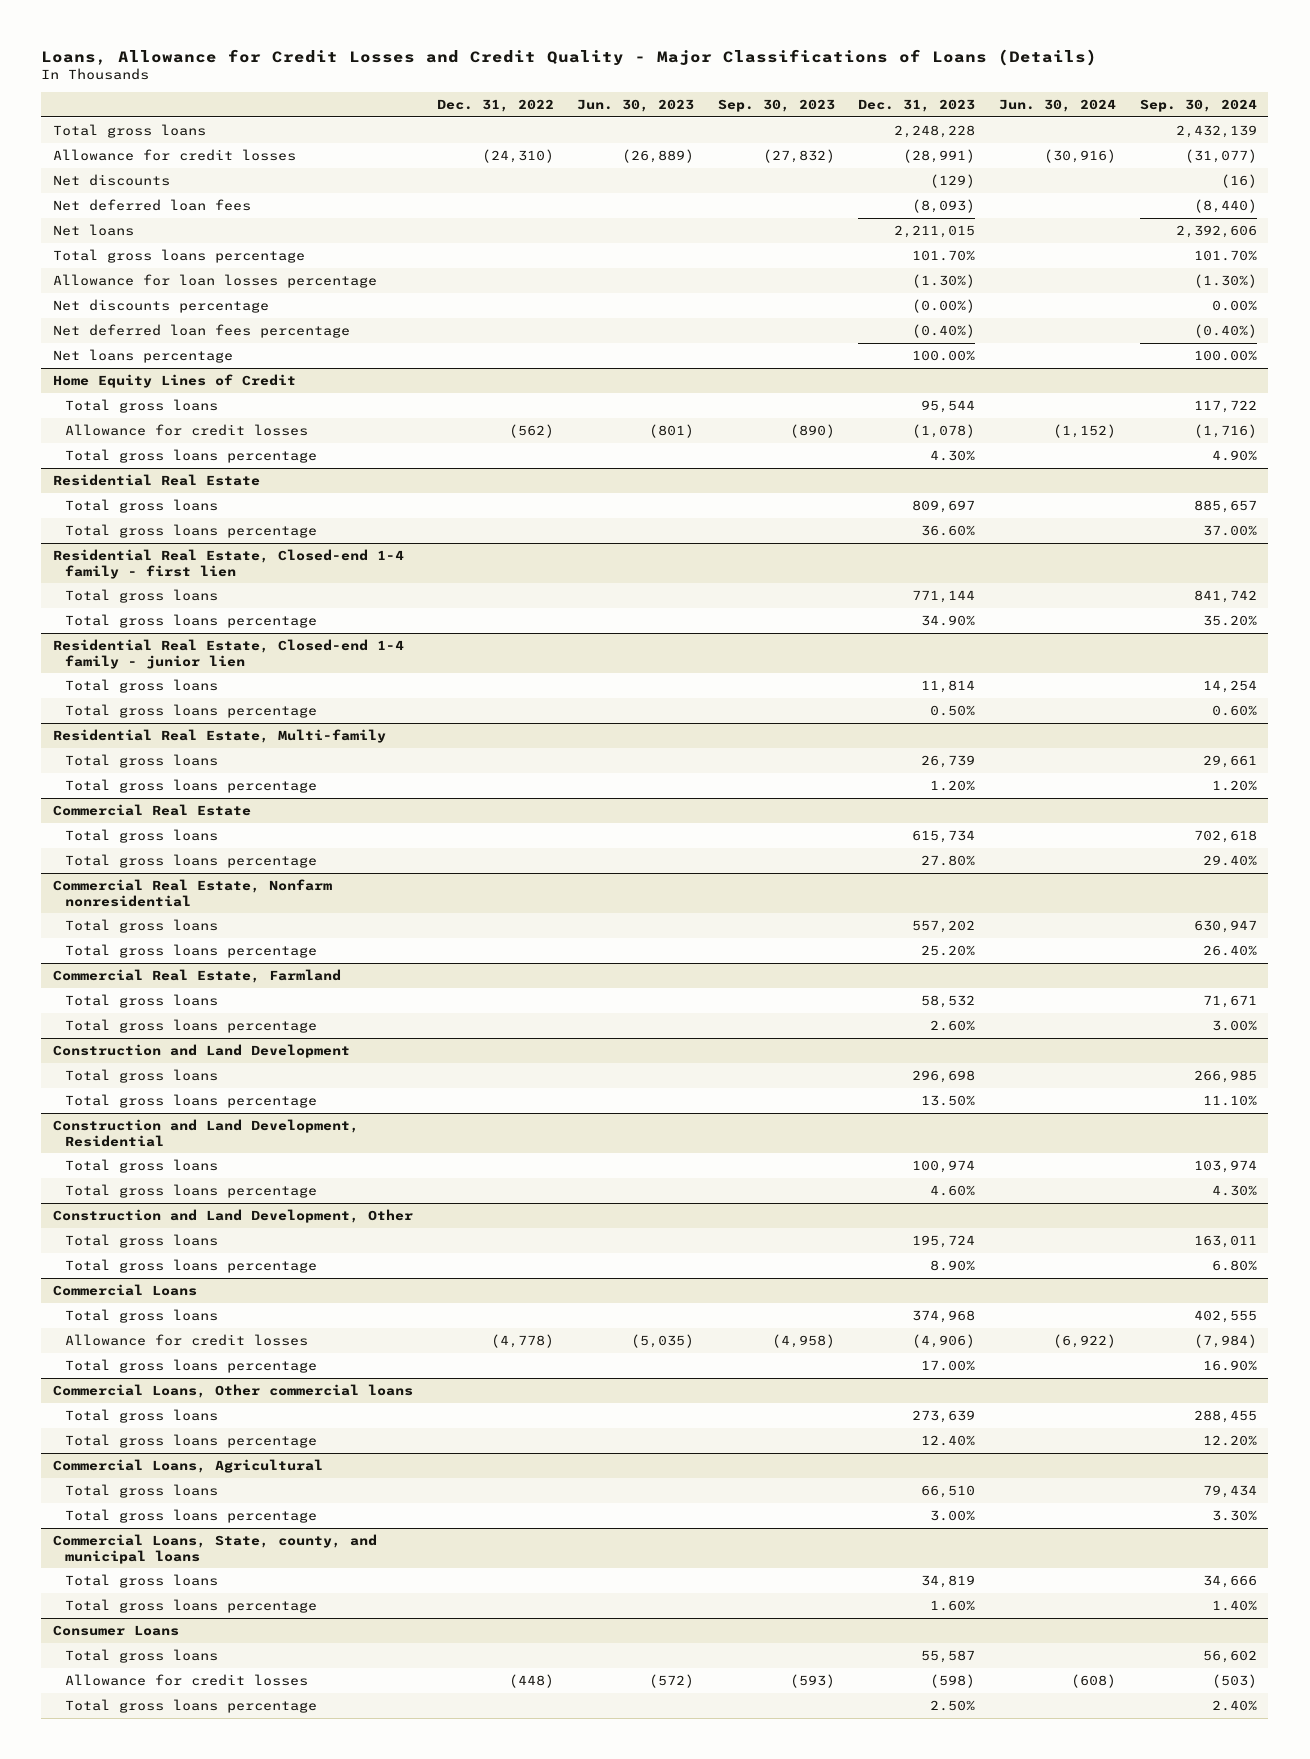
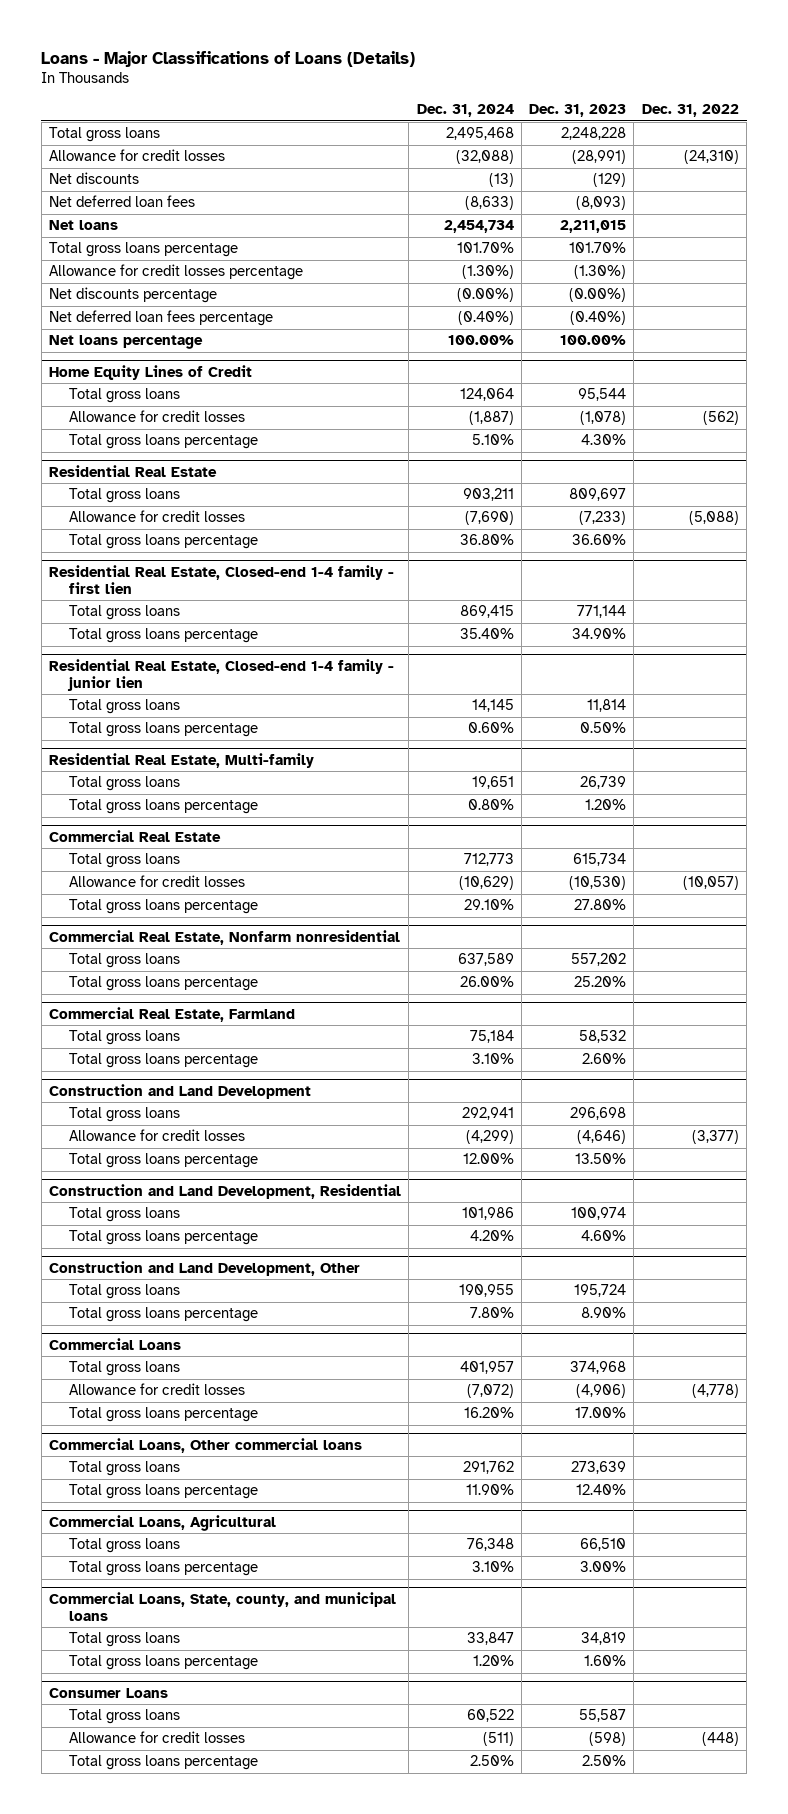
[41,48,1098,66] Loans, Allowance for Credit Losses and Credit Quality - Major Classifications of Loans (Details) -> [41,50,416,67] Loans - Major Classifications of Loans (Details)
[577,98,695,112] Jun. 30, 2023 -> none
[717,98,835,112] Sep. 30, 2023 -> none
[998,98,1116,112] Jun. 30, 2024 -> none
[1139,98,1257,112] Sep. 30, 2024 -> none
none -> [416,104,514,118] Dec. 31, 2024
[53,273,378,288] Allowance for loan losses percentage -> [48,264,303,281] Allowance for credit losses percentage
none -> [69,510,246,523] Allowance for credit losses
none -> [69,875,246,888] Allowance for credit losses
none -> [69,1129,246,1142] Allowance for credit losses

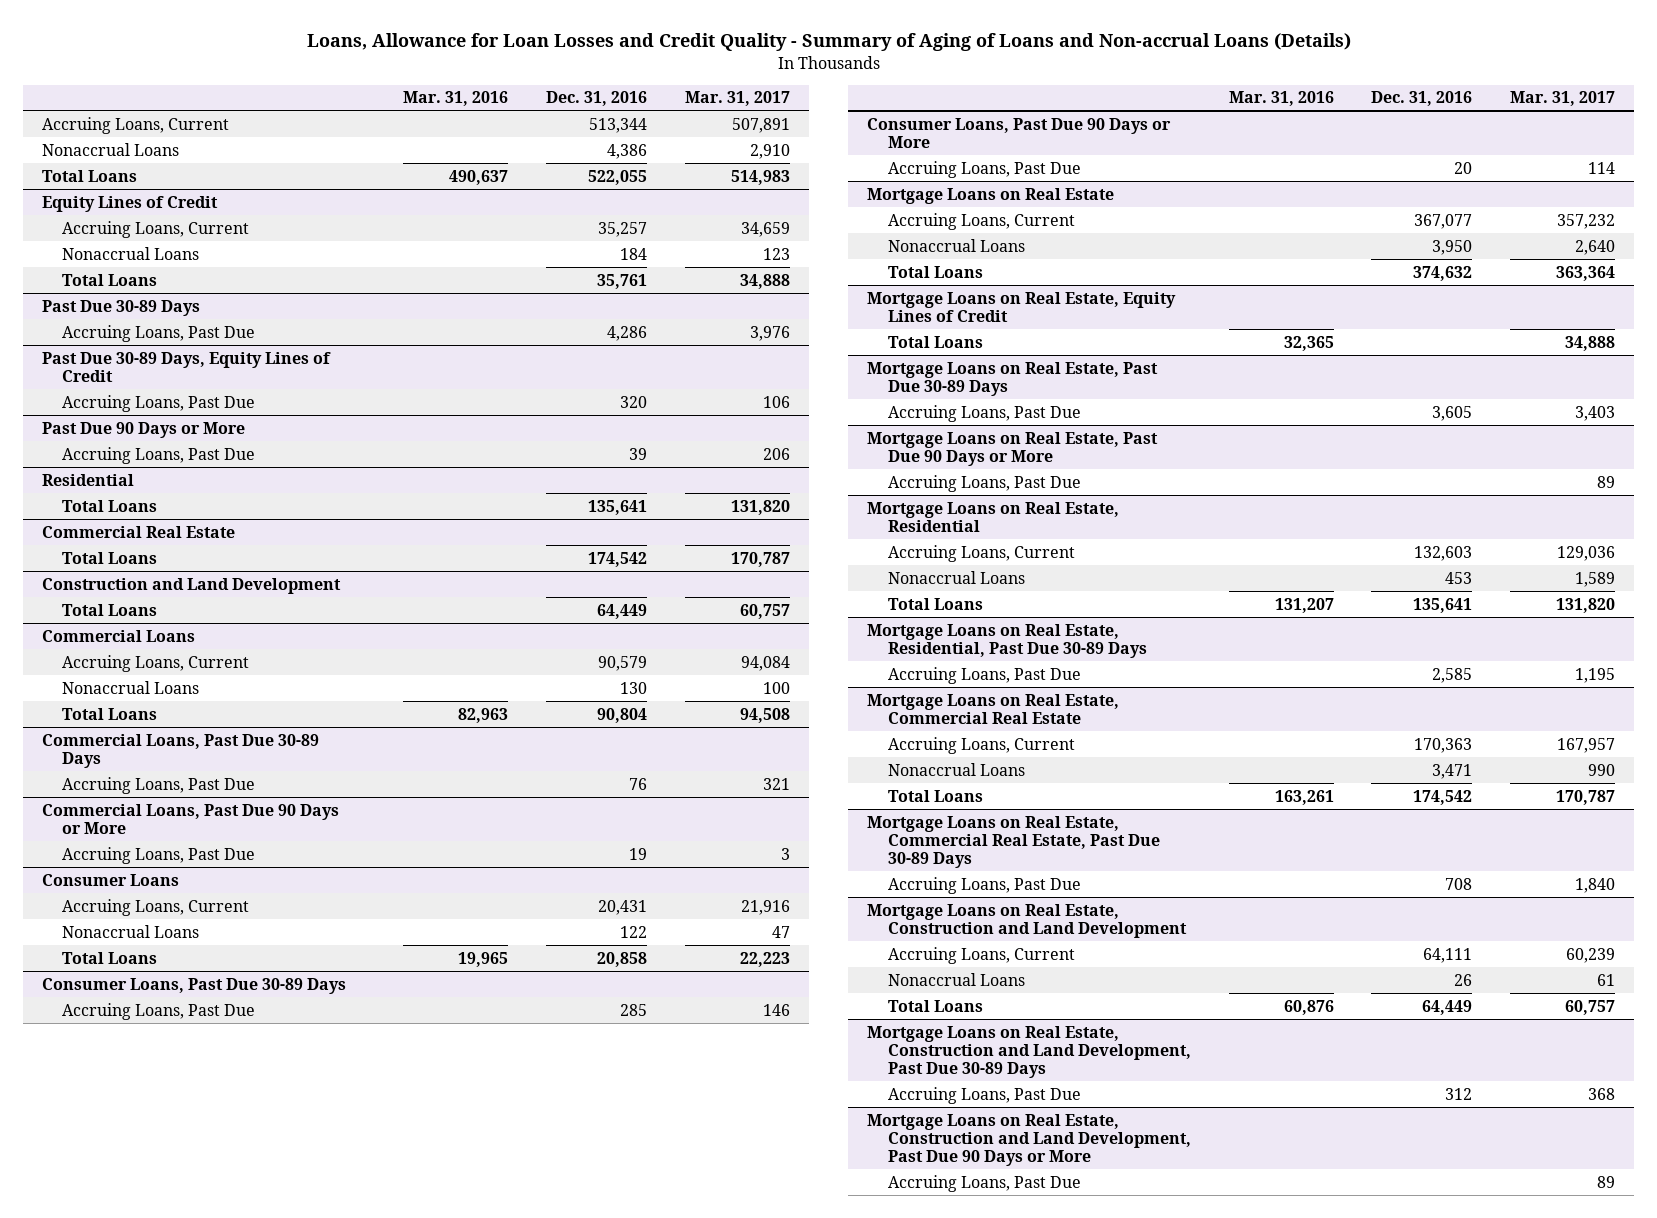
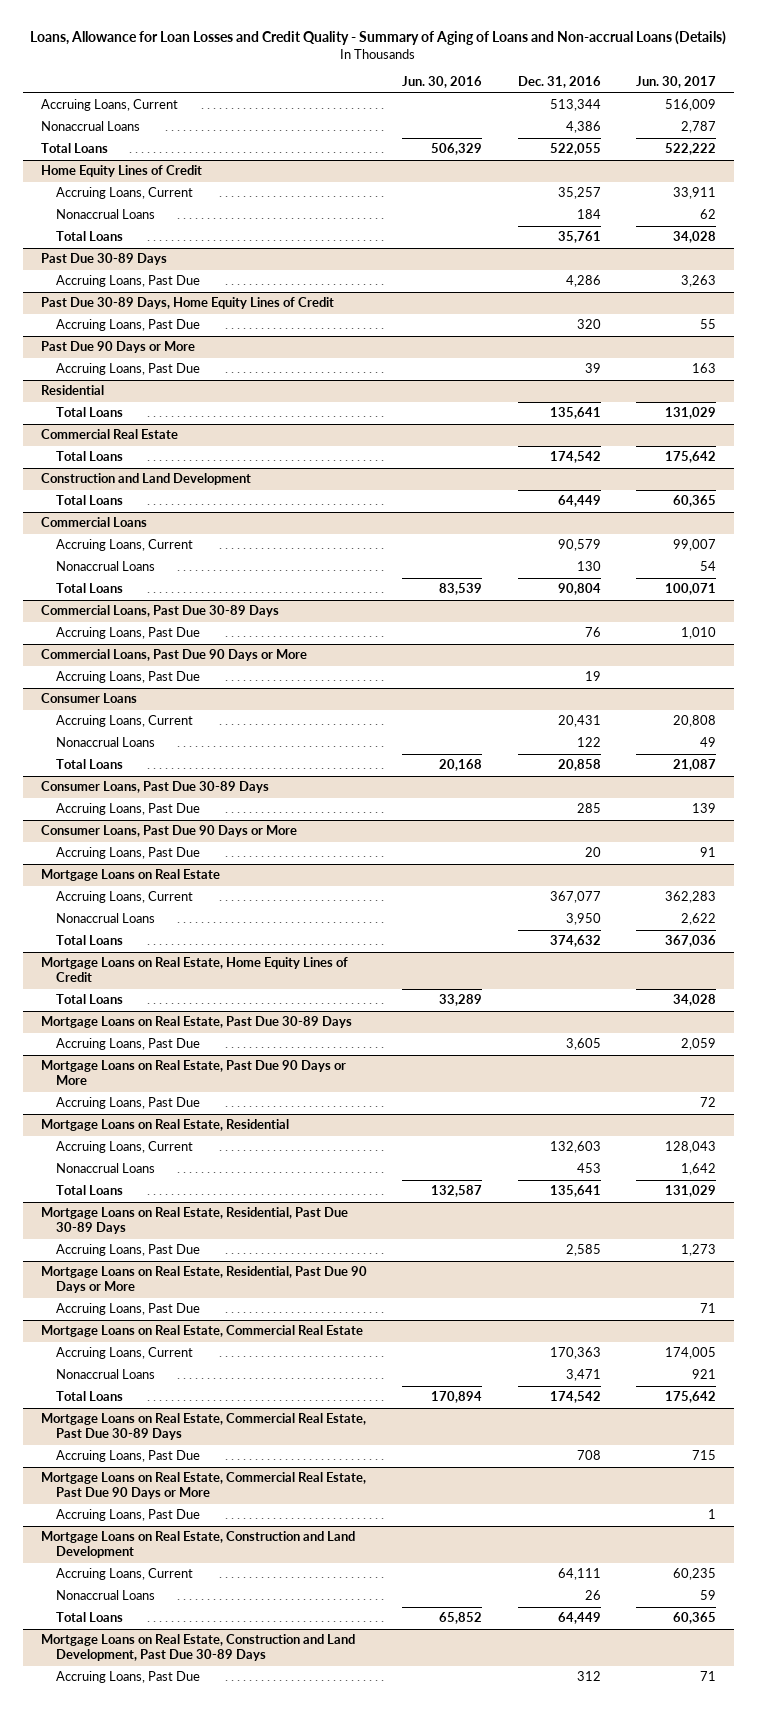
[403,91,509,107] Mar. 31, 2016 -> none
[684,91,790,107] Mar. 31, 2017 -> none
none -> [402,76,483,89] Jun. 30, 2016
none -> [636,76,717,89] Jun. 30, 2017
[41,195,218,212] Equity Lines of Credit -> [40,165,202,178] Home Equity Lines of Credit
[41,351,331,382] Past Due 30-89 Days, Equity Lines of Credit -> [40,297,334,310] Past Due 30-89 Days, Home Equity Lines of Credit
[867,291,1177,322] Mortgage Loans on Real Estate, Equity Lines of Credit -> [40,957,348,983] Mortgage Loans on Real Estate, Home Equity Lines of Credit
none -> [40,1266,367,1294] Mortgage Loans on Real Estate, Residential, Past Due 90 Days or More
none -> [55,1303,200,1316] Accruing Loans, Past Due
none -> [40,1472,366,1500] Mortgage Loans on Real Estate, Commercial Real Estate, Past Due 90 Days or More
none -> [55,1509,200,1522] Accruing Loans, Past Due
[867,1113,1191,1167] Mortgage Loans on Real Estate, Construction and Land Development, Past Due 90 Days or More -> none
[887,1174,1081,1192] Accruing Loans, Past Due -> none

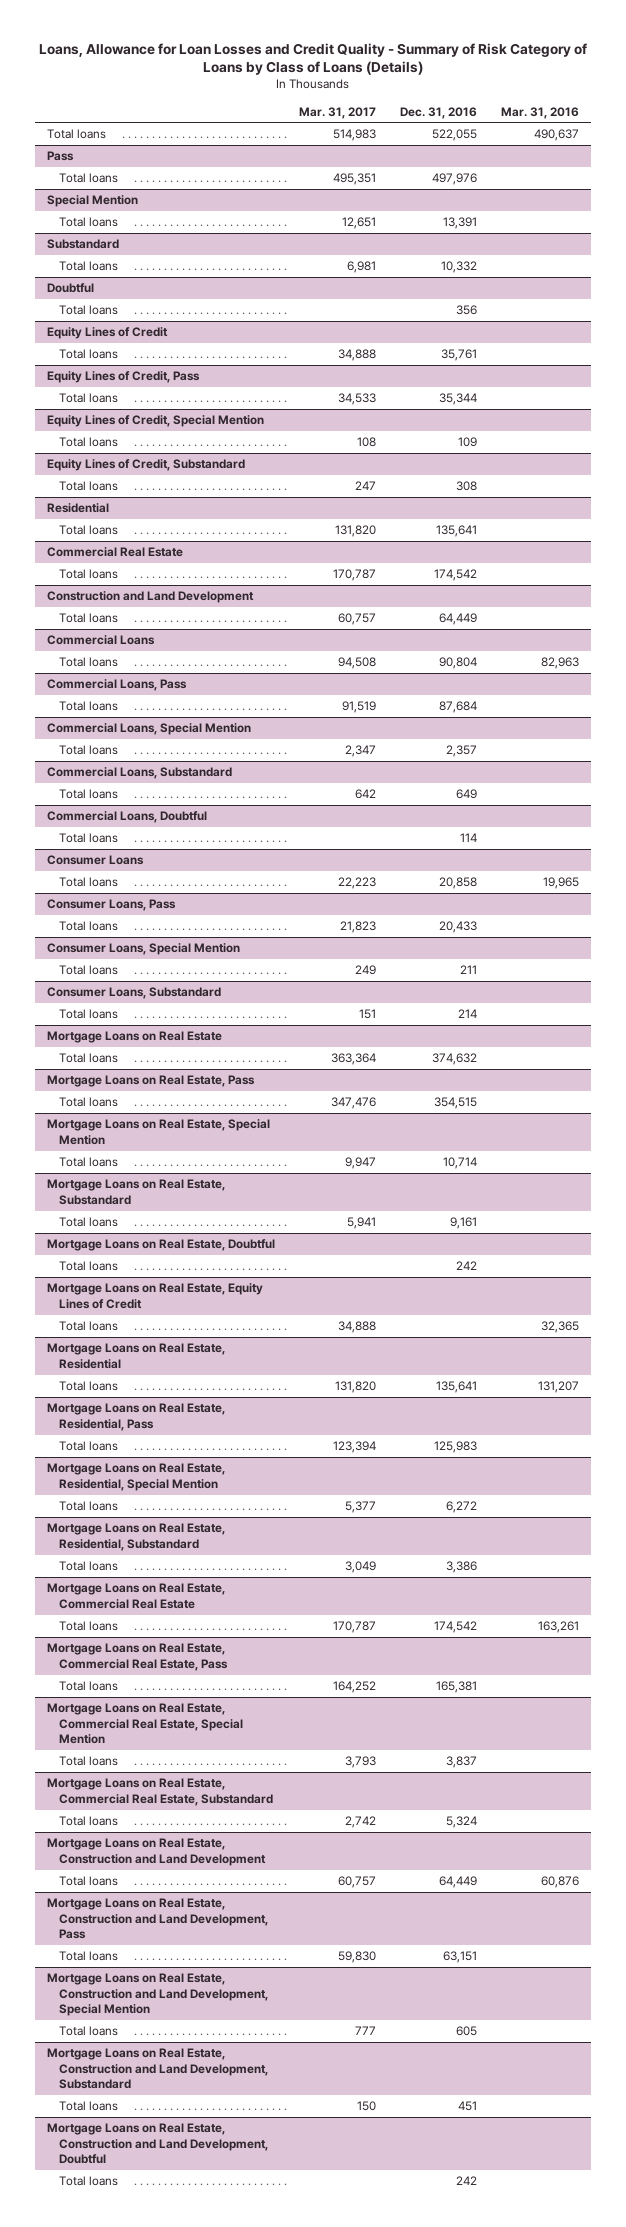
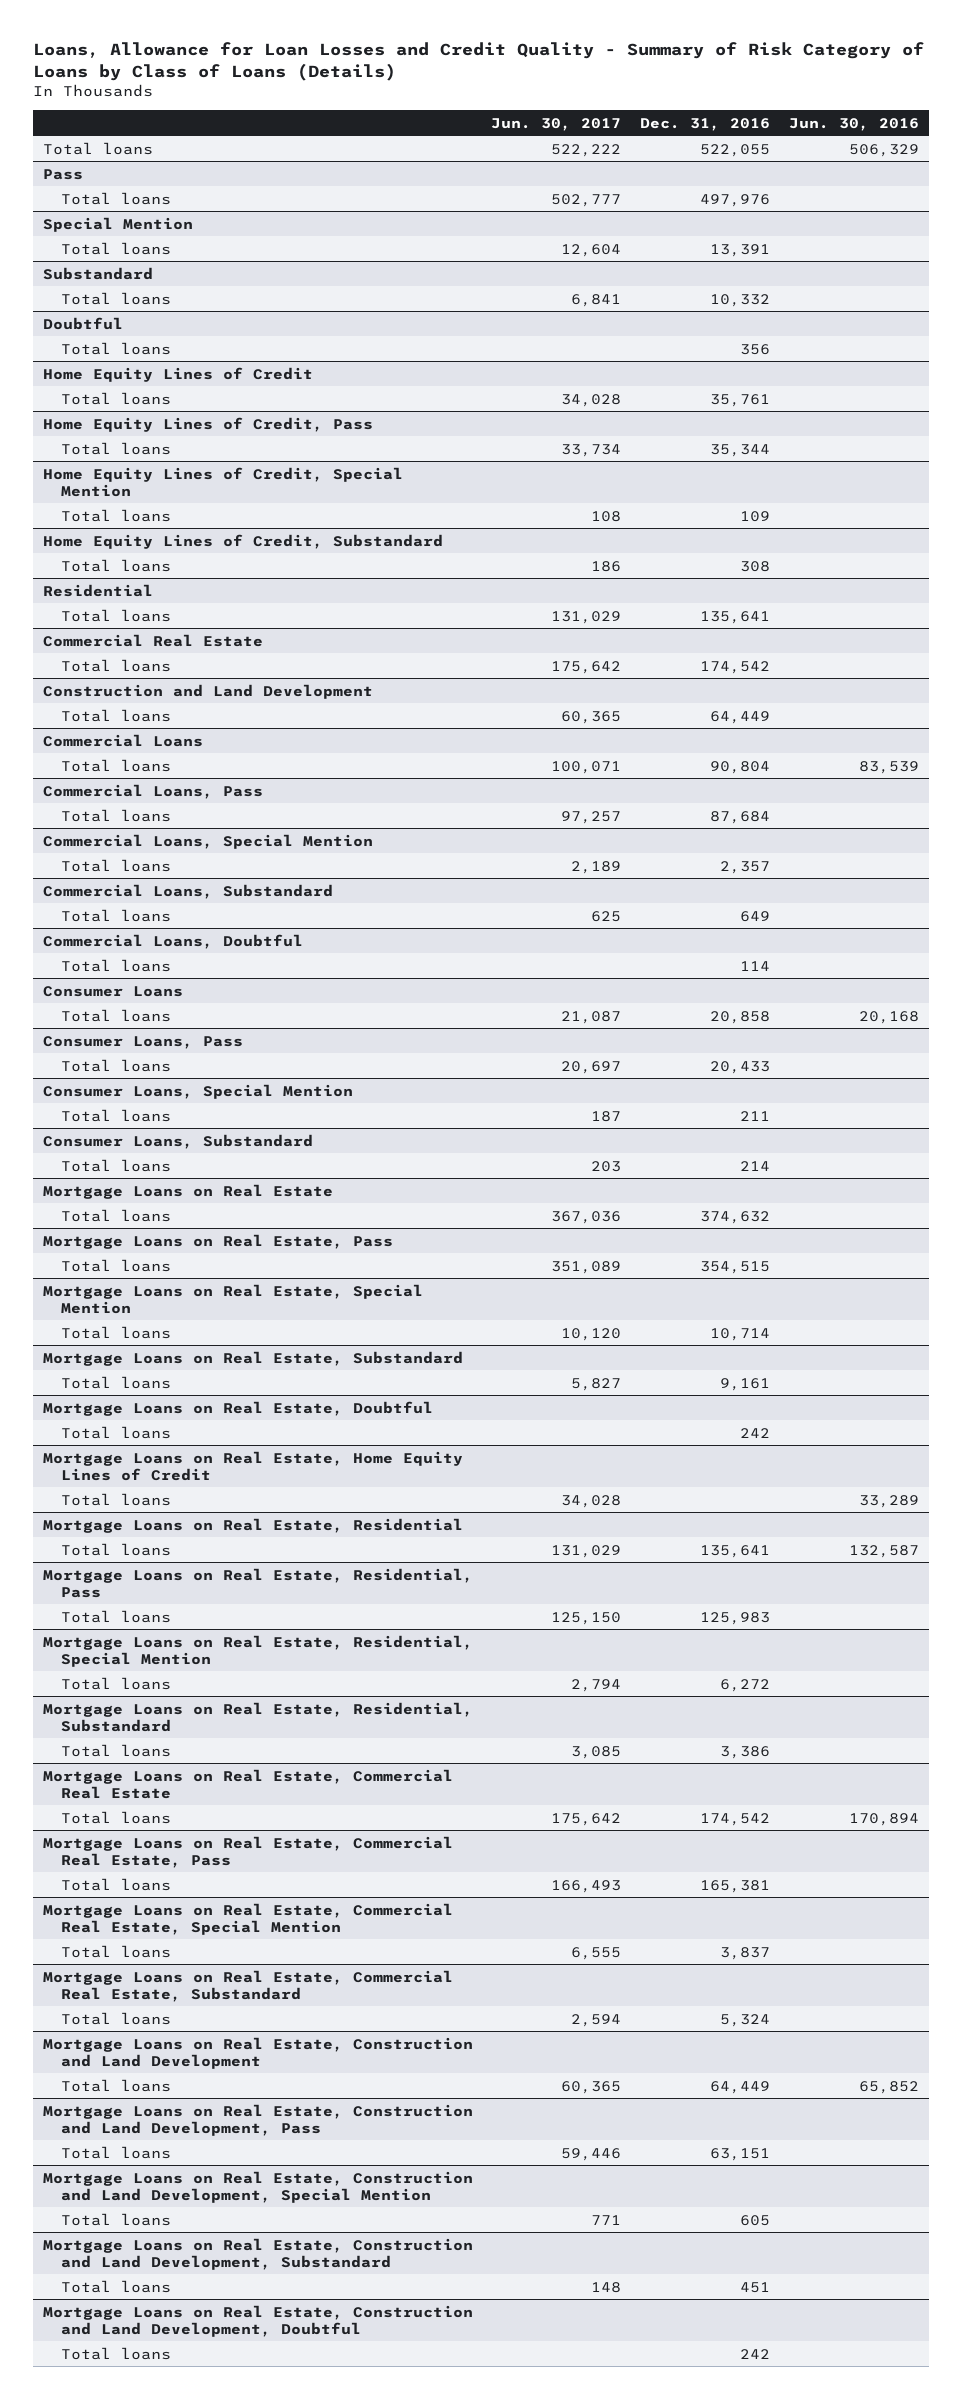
[299,106,377,119] Mar. 31, 2017 -> none
[501,106,580,119] Mar. 31, 2016 -> none
none -> [491,117,622,131] Jun. 30, 2017
none -> [789,117,920,131] Jun. 30, 2016
[47,327,169,340] Equity Lines of Credit -> [42,366,313,382] Home Equity Lines of Credit
[47,371,201,384] Equity Lines of Credit, Pass -> [42,416,373,432] Home Equity Lines of Credit, Pass
[47,415,265,428] Equity Lines of Credit, Special Mention -> [42,466,403,497] Home Equity Lines of Credit, Special Mention
[47,459,246,472] Equity Lines of Credit, Substandard -> [42,533,443,549] Home Equity Lines of Credit, Substandard
[47,1283,264,1309] Mortgage Loans on Real Estate, Equity Lines of Credit -> [42,1450,463,1481] Mortgage Loans on Real Estate, Home Equity Lines of Credit

